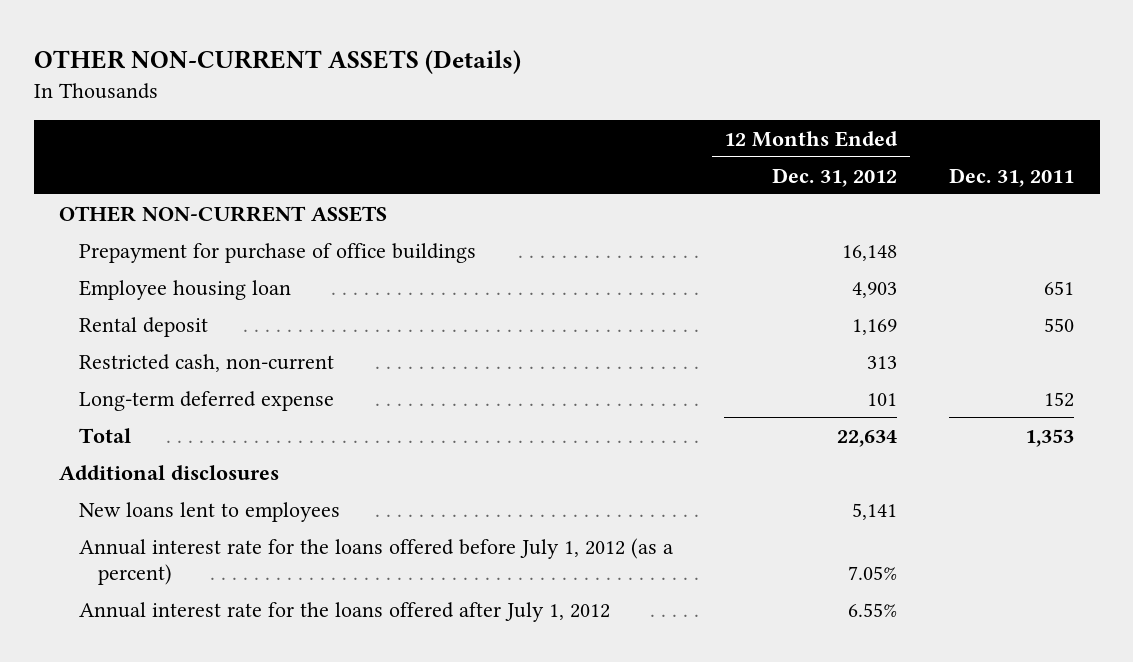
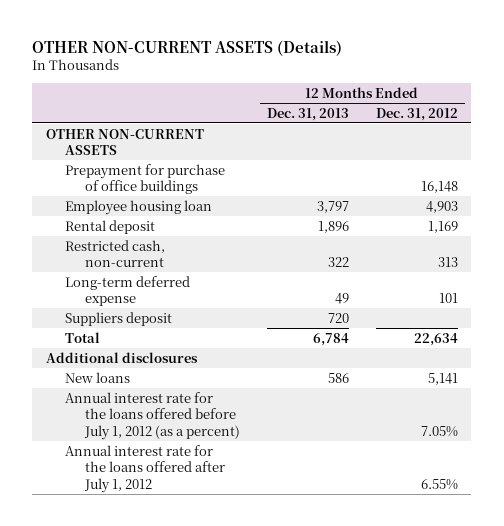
[948,167,1074,187] Dec. 31, 2011 -> none
none -> [266,107,349,121] Dec. 31, 2013
none -> [65,311,173,326] Suppliers deposit
[78,501,340,522] New loans lent to employees -> [65,371,131,383] New loans

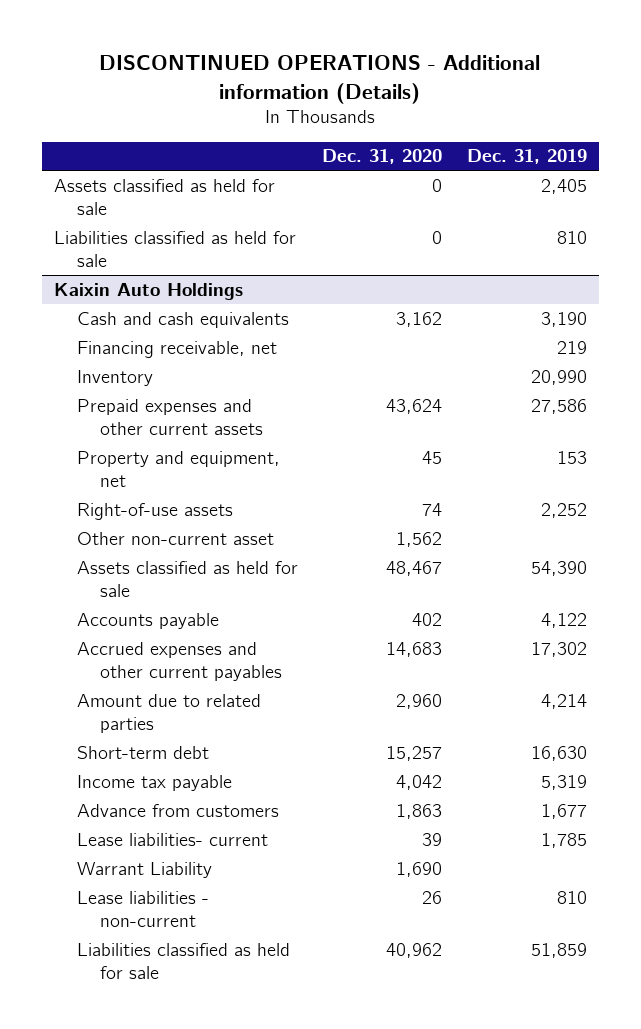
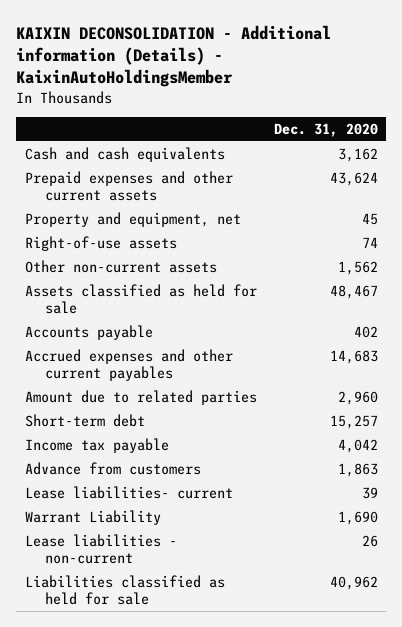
[99,55,541,104] DISCONTINUED OPERATIONS - Additional information (Details) -> [16,24,332,88] KAIXIN DECONSOLIDATION - Additional information (Details) - KaixinAutoHoldingsMember
[466,149,587,165] Dec. 31, 2019 -> none
[54,178,276,215] Assets classified as held for sale -> none
[54,230,297,267] Liabilities classified as held for sale -> none
[54,282,244,300] Kaixin Auto Holdings -> none
[76,340,277,358] Financing receivable, net -> none
[76,369,153,386] Inventory -> none
[76,531,274,545] Other non-current asset -> [24,259,217,273] Other non-current assets

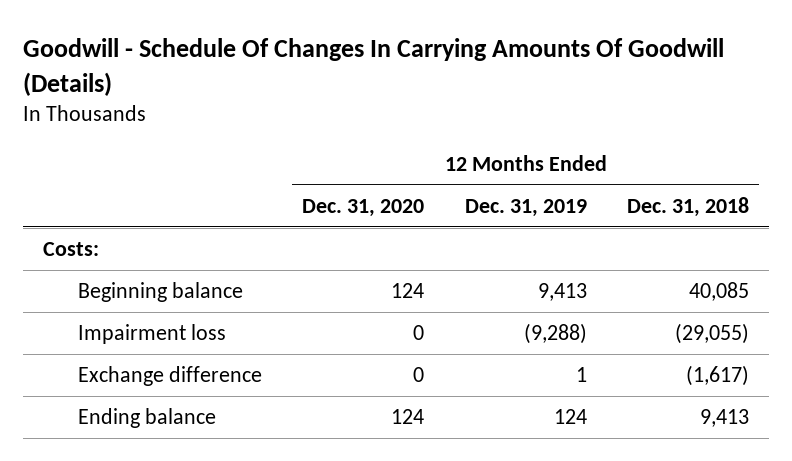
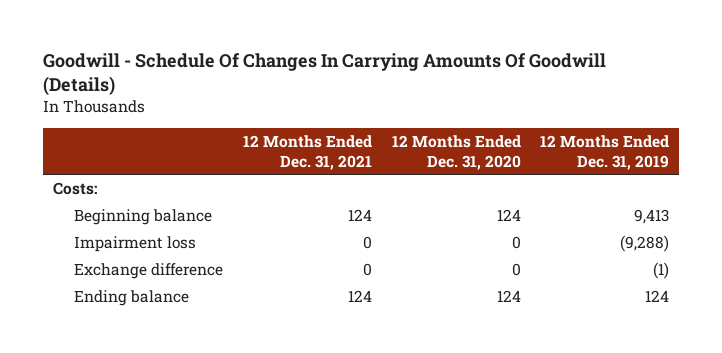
[626,196,749,217] Dec. 31, 2018 -> none
none -> [242,134,372,170] 12 Months Ended Dec. 31, 2021
[575,366,587,382] 1 -> [653,261,670,279] (1)

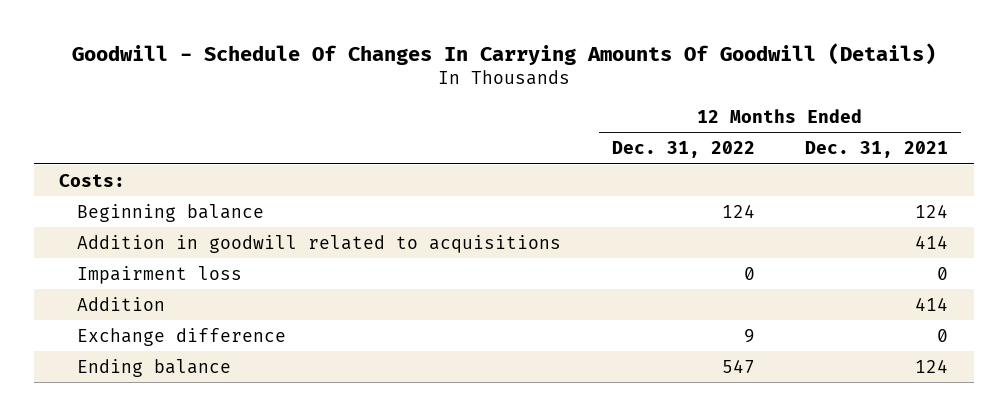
[391,134,521,170] 12 Months Ended Dec. 31, 2020 -> none
[540,134,670,170] 12 Months Ended Dec. 31, 2019 -> none
none -> [611,141,755,159] Dec. 31, 2022
none -> [77,234,562,253] Addition in goodwill related to acquisitions
none -> [77,296,166,311] Addition

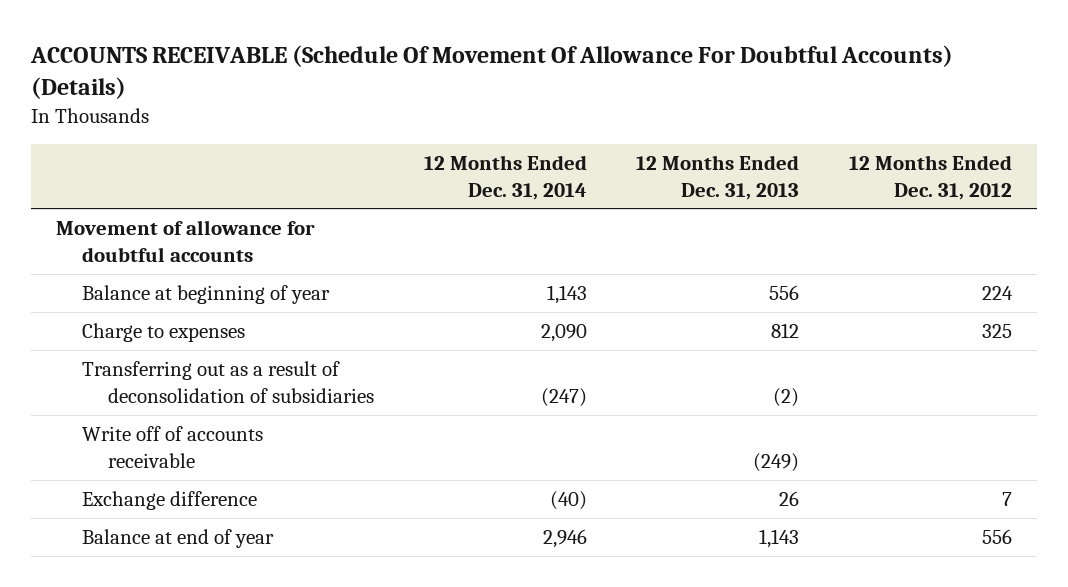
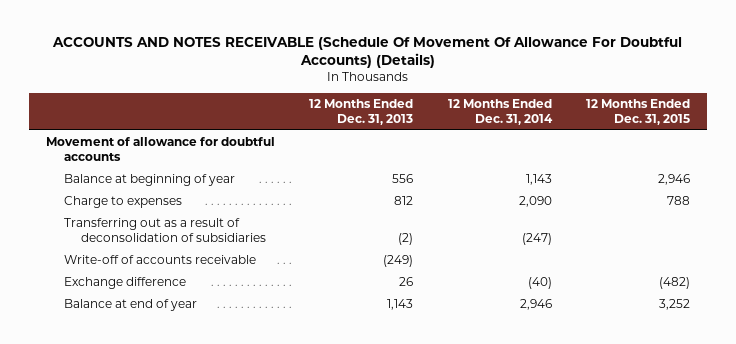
[29,45,953,100] ACCOUNTS RECEIVABLE (Schedule Of Movement Of Allowance For Doubtful Accounts) (Details) -> [52,37,683,69] ACCOUNTS AND NOTES RECEIVABLE (Schedule Of Movement Of Allowance For Doubtful Accounts) (Details)
[849,154,1013,200] 12 Months Ended Dec. 31, 2012 -> none
none -> [586,99,691,125] 12 Months Ended Dec. 31, 2015
[81,425,263,468] Write off of accounts receivable -> [63,255,256,265] Write-off of accounts receivable

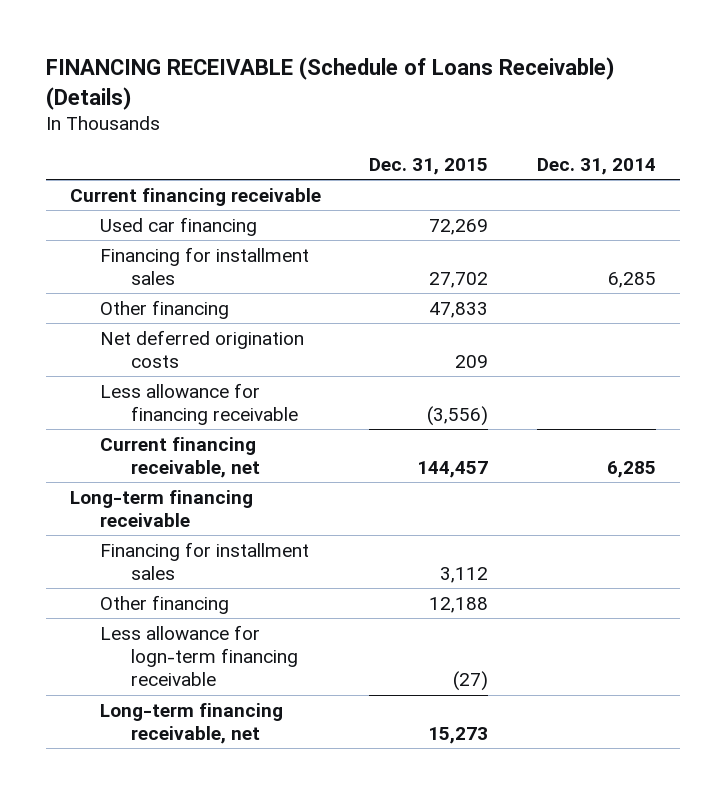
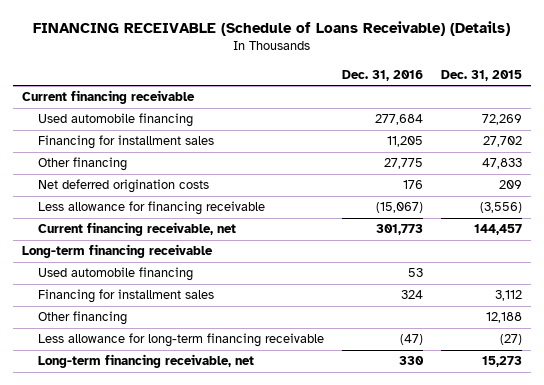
[536,158,656,176] Dec. 31, 2014 -> none
none -> [342,69,424,81] Dec. 31, 2016
[100,216,258,236] Used car financing -> [38,113,194,128] Used automobile financing
none -> [38,267,194,282] Used automobile financing
[100,624,298,687] Less allowance for logn-term financing receivable -> [38,333,325,348] Less allowance for long-term financing receivable

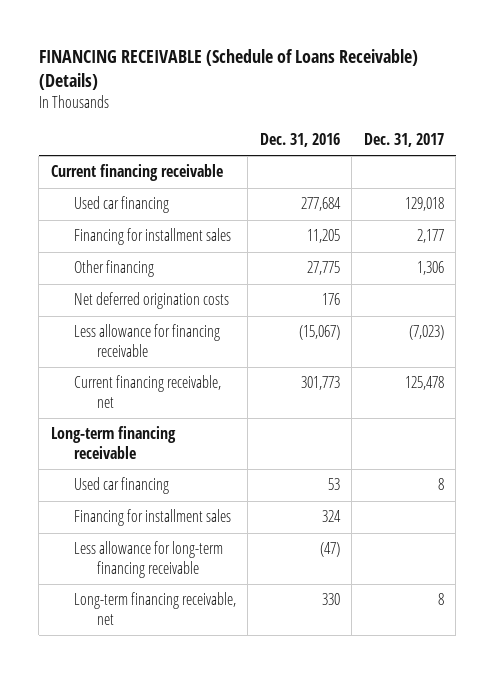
[441,69,523,81] Dec. 31, 2015 -> none
none -> [363,132,444,147] Dec. 31, 2017
[38,113,194,128] Used automobile financing -> [73,196,169,214] Used car financing
[38,267,194,282] Used automobile financing -> [73,477,169,495] Used car financing
[38,311,128,326] Other financing -> none

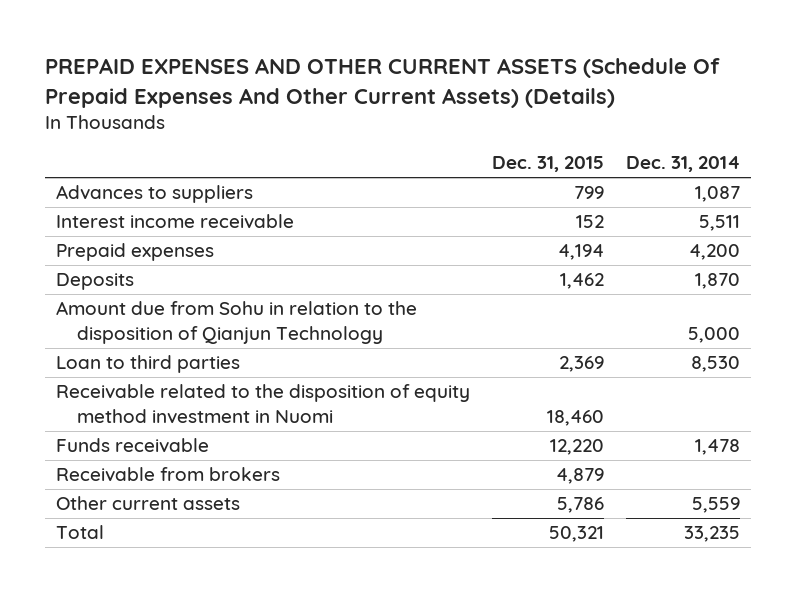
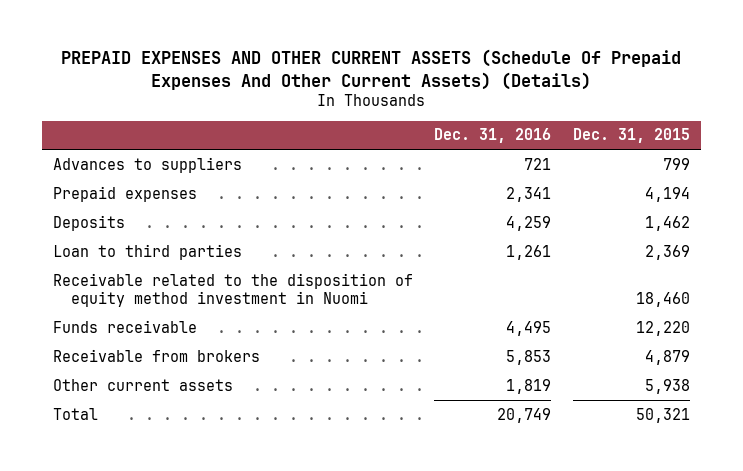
[626,156,741,173] Dec. 31, 2014 -> none
none -> [434,128,552,144] Dec. 31, 2016
[55,214,294,230] Interest income receivable -> none
[55,301,417,344] Amount due from Sohu in relation to the disposition of Qianjun Technology -> none
[557,497,605,514] 5,786 -> [645,378,691,394] 5,938

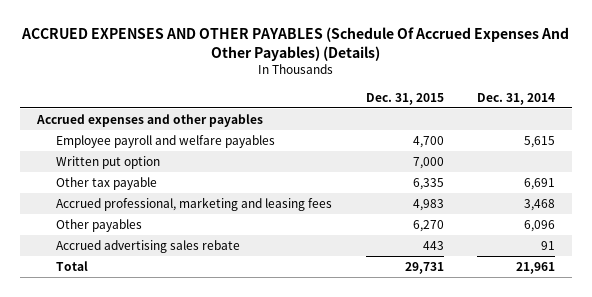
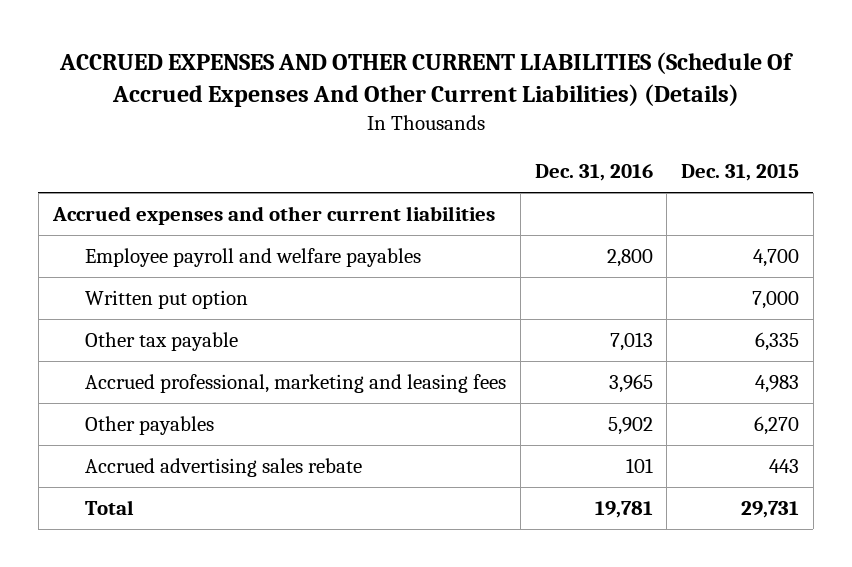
[21,27,570,62] ACCRUED EXPENSES AND OTHER PAYABLES (Schedule Of Accrued Expenses And Other Payables) (Details) -> [58,52,793,107] ACCRUED EXPENSES AND OTHER CURRENT LIABILITIES (Schedule Of Accrued Expenses And Other Current Liabilities) (Details)
[477,92,556,105] Dec. 31, 2014 -> none
none -> [534,164,653,182] Dec. 31, 2016
[36,114,264,128] Accrued expenses and other payables -> [51,206,495,226] Accrued expenses and other current liabilities

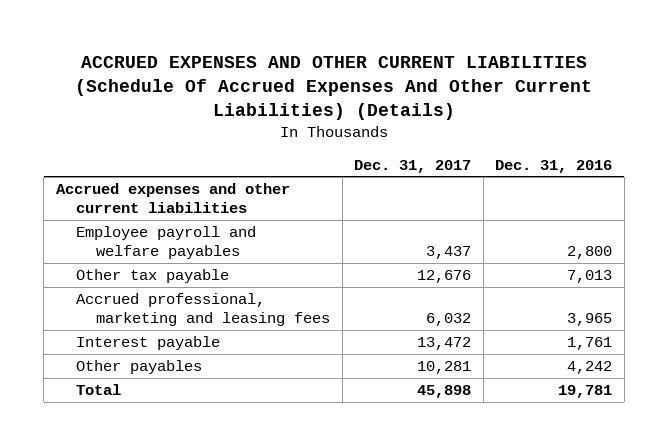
[681,164,800,182] Dec. 31, 2015 -> none
none -> [354,159,472,173] Dec. 31, 2017
[85,290,249,310] Written put option -> none
[85,458,363,478] Accrued advertising sales rebate -> none
none -> [76,336,221,351] Interest payable
[607,417,653,436] 5,902 -> [567,361,613,375] 4,242

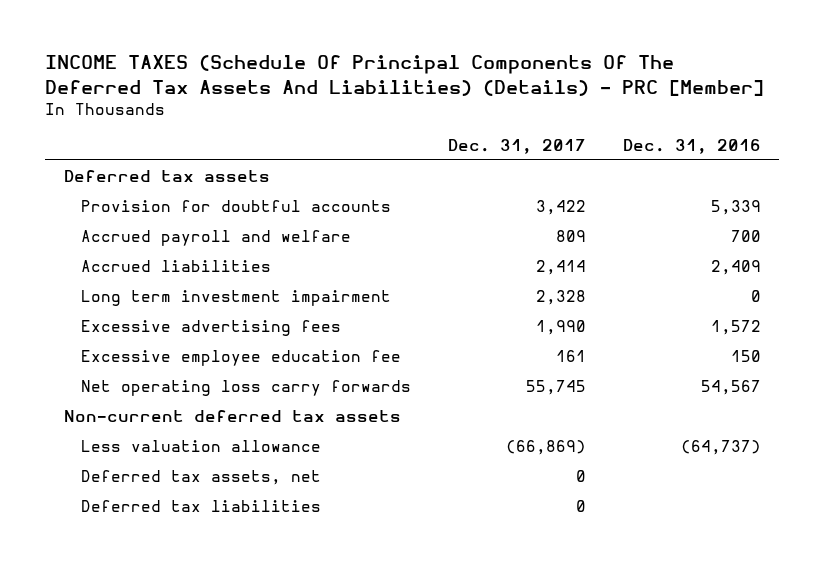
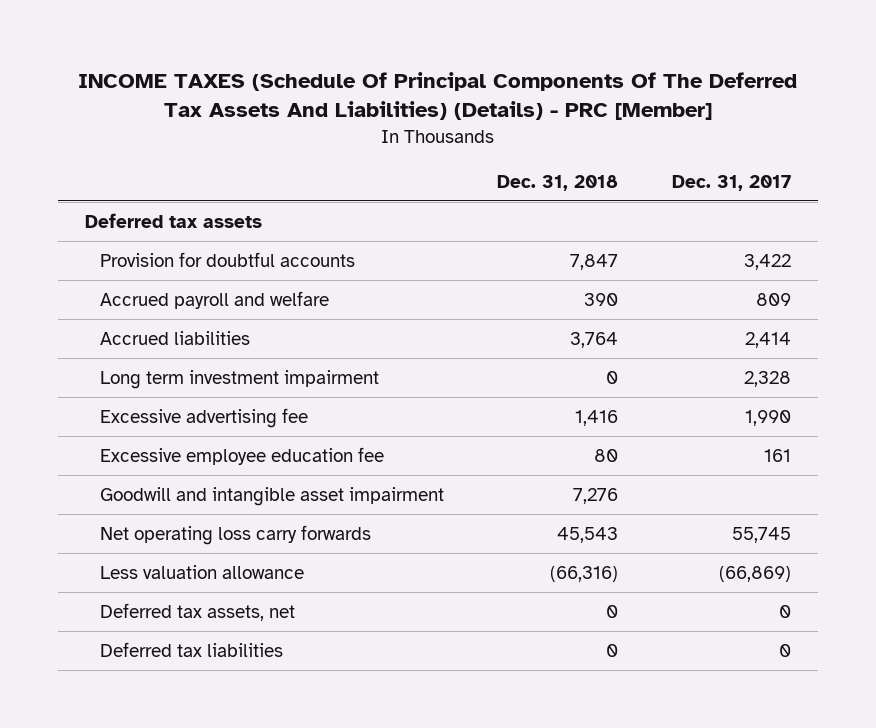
[622,138,761,154] Dec. 31, 2016 -> none
none -> [497,174,619,191] Dec. 31, 2018
[80,319,341,336] Excessive advertising fees -> [99,407,308,428] Excessive advertising fee
none -> [99,486,444,506] Goodwill and intangible asset impairment
[63,409,401,422] Non-current deferred tax assets -> none

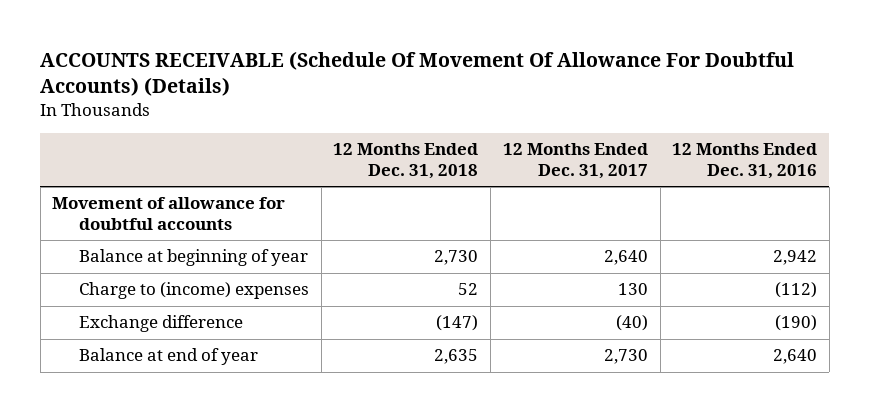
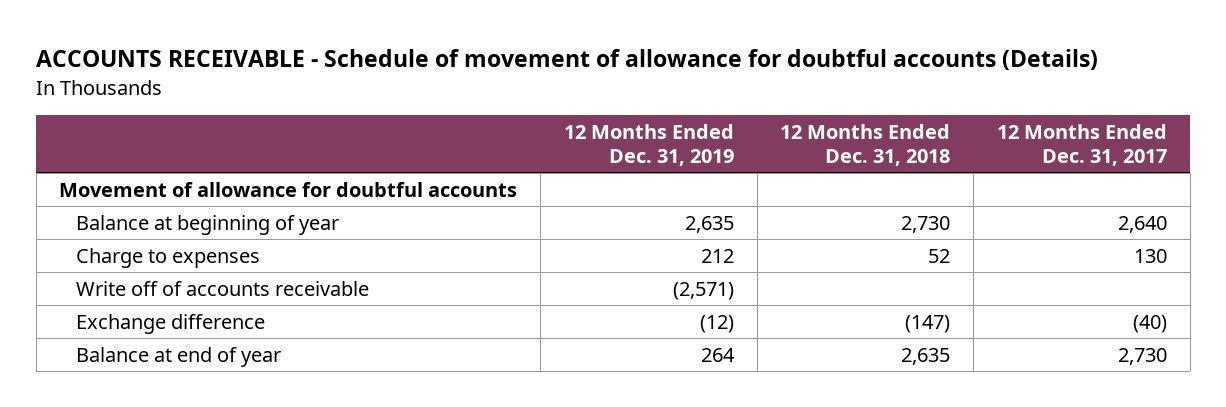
[40,50,795,97] ACCOUNTS RECEIVABLE (Schedule Of Movement Of Allowance For Doubtful Accounts) (Details) -> [36,49,1099,71] ACCOUNTS RECEIVABLE - Schedule of movement of allowance for doubtful accounts (Details)
[672,143,818,180] 12 Months Ended Dec. 31, 2016 -> none
none -> [563,123,734,166] 12 Months Ended Dec. 31, 2019
[79,282,310,300] Charge to (income) expenses -> [76,248,261,269] Charge to expenses
none -> [76,281,370,297] Write off of accounts receivable

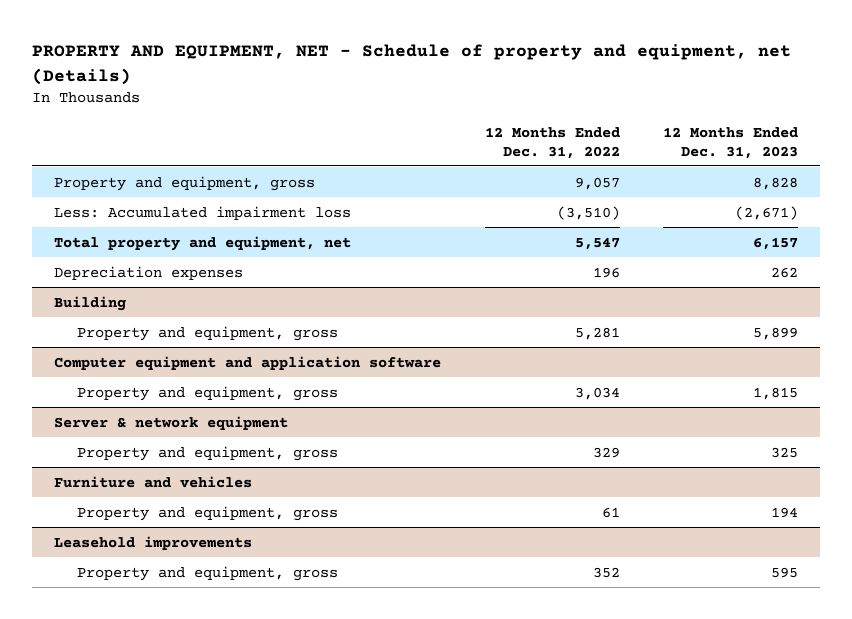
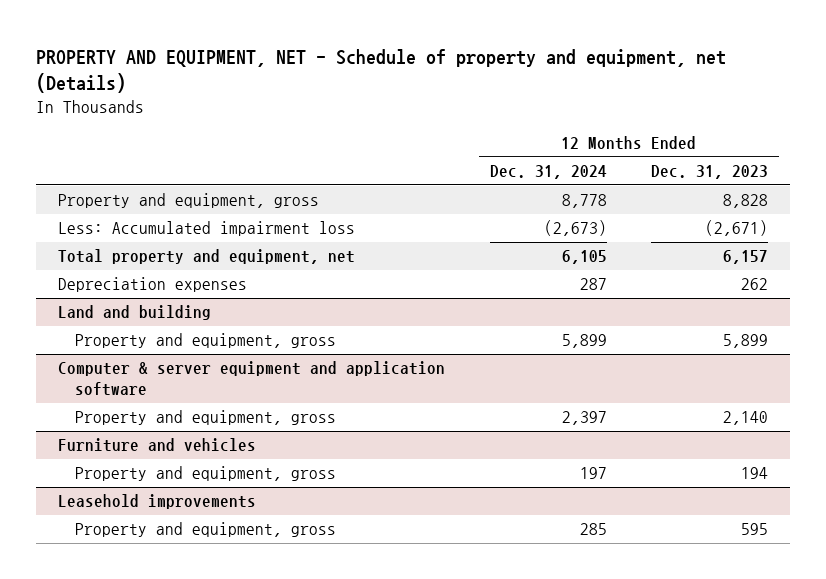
[484,126,620,159] 12 Months Ended Dec. 31, 2022 -> none
none -> [489,165,607,180] Dec. 31, 2024
[53,295,126,311] Building -> none
none -> [58,305,212,321] Land and building
[53,415,288,430] Server & network equipment -> none
[76,445,338,461] Property and equipment, gross -> none
[53,355,441,370] Computer equipment and application software -> [58,361,446,396] Computer & server equipment and application software
[753,386,799,400] 1,815 -> [722,411,768,426] 2,140

